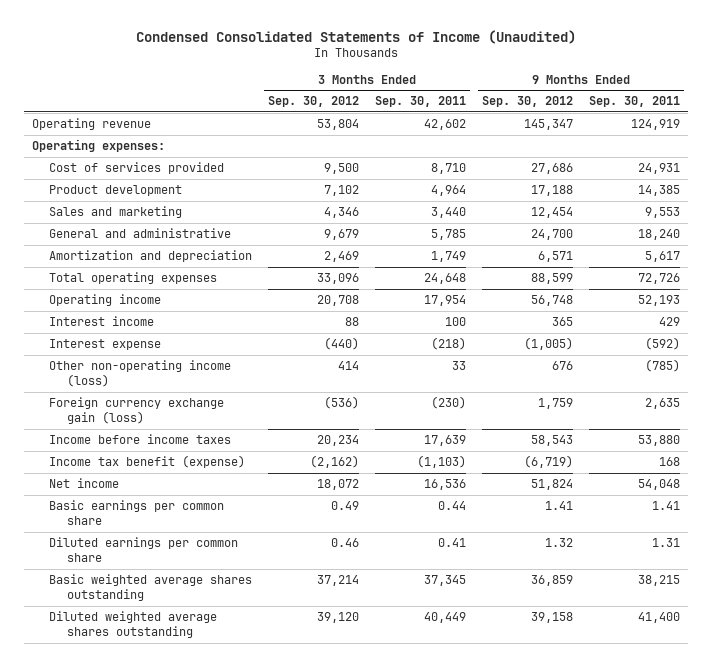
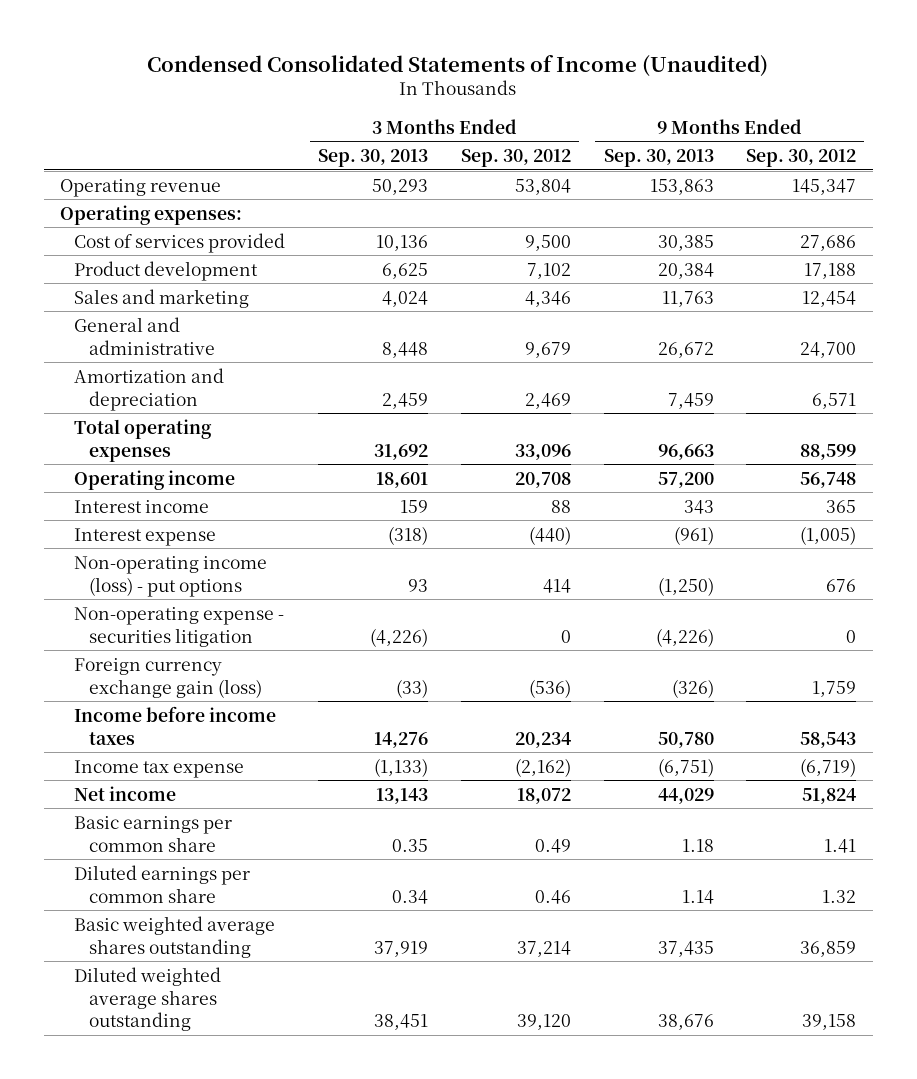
[375,96,467,108] Sep. 30, 2011 -> none
[589,96,681,108] Sep. 30, 2011 -> none
none -> [318,149,429,168] Sep. 30, 2013
none -> [603,149,714,168] Sep. 30, 2013
[49,359,232,387] Other non-operating income (loss) -> [74,555,268,597] Non-operating income (loss) - put options
none -> [74,606,285,647] Non-operating expense - securities litigation
[49,454,246,468] Income tax benefit (expense) -> [74,759,245,778] Income tax expense

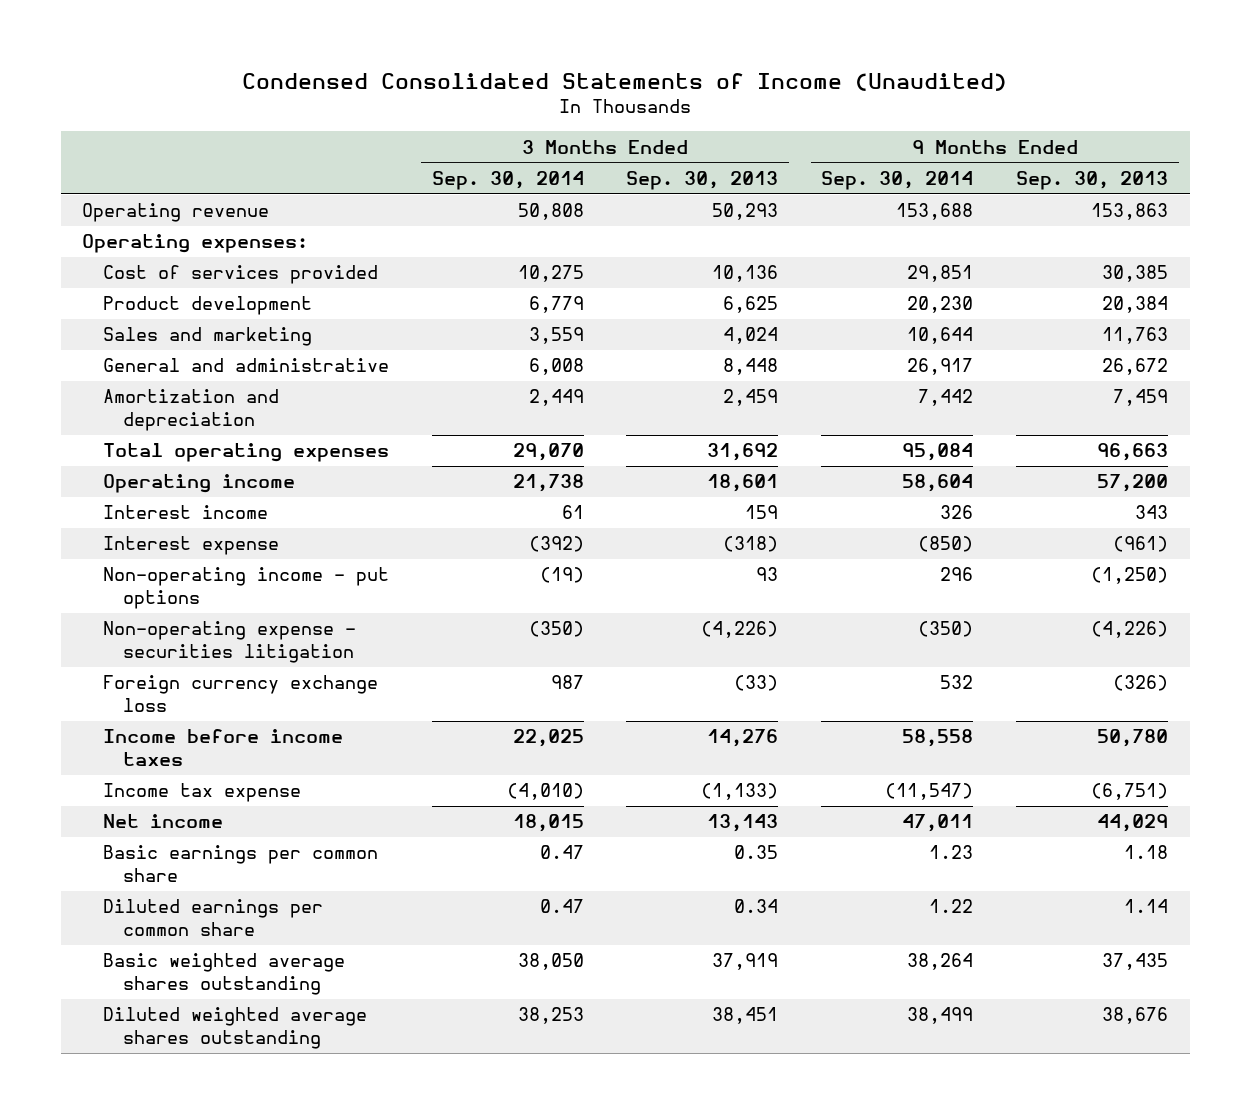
[460,149,571,168] Sep. 30, 2012 -> none
[746,149,857,168] Sep. 30, 2012 -> none
none -> [431,170,584,190] Sep. 30, 2014
none -> [821,170,974,190] Sep. 30, 2014
[74,555,268,597] Non-operating income (loss) - put options -> [102,567,389,609] Non-operating income - put options
[74,657,262,698] Foreign currency exchange gain (loss) -> [102,675,378,712] Foreign currency exchange loss

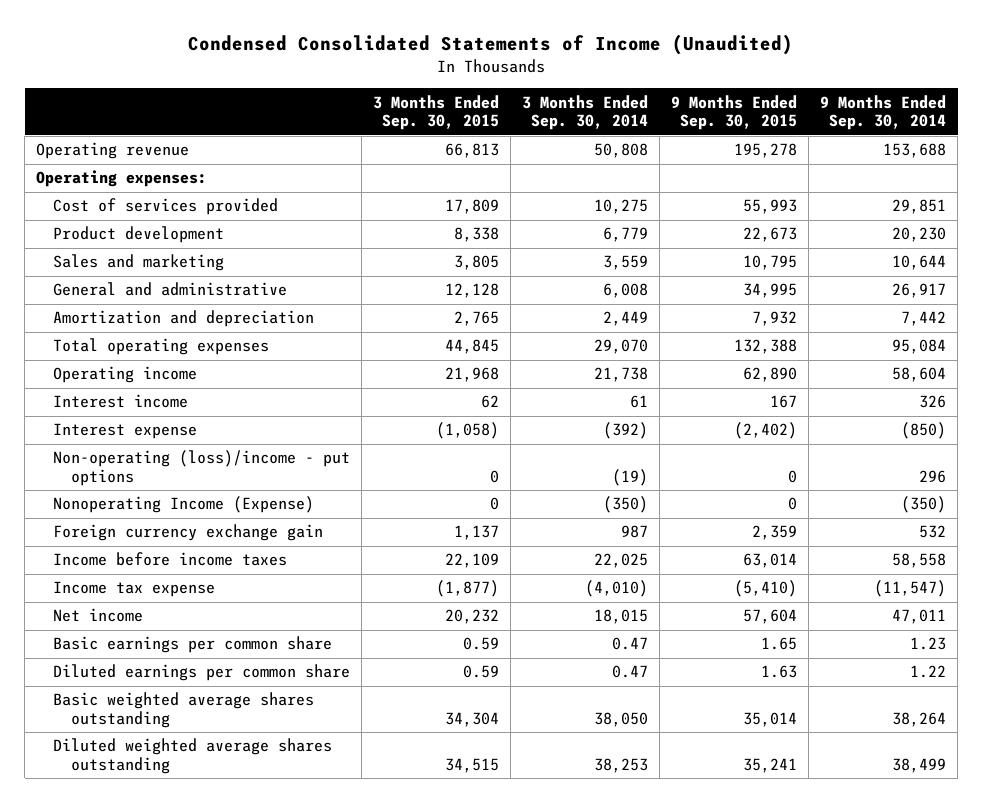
[626,170,779,190] Sep. 30, 2013 -> none
[1016,170,1169,190] Sep. 30, 2013 -> none
none -> [373,94,500,131] 3 Months Ended Sep. 30, 2015
none -> [671,94,798,131] 9 Months Ended Sep. 30, 2015
[102,567,389,609] Non-operating income - put options -> [53,450,351,487] Non-operating (loss)/income - put options
[102,621,356,663] Non-operating expense - securities litigation -> [53,496,315,514] Nonoperating Income (Expense)
[102,675,378,712] Foreign currency exchange loss -> [53,524,324,542] Foreign currency exchange gain

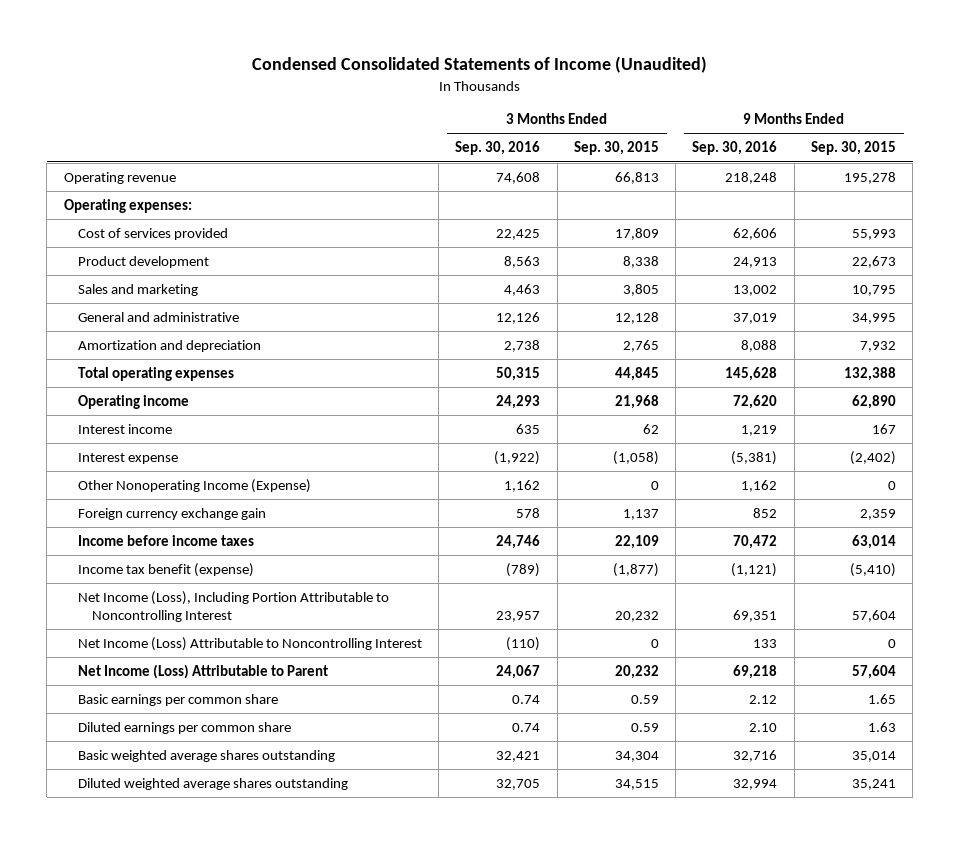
[522,94,649,131] 3 Months Ended Sep. 30, 2014 -> none
[820,94,947,131] 9 Months Ended Sep. 30, 2014 -> none
none -> [455,141,541,156] Sep. 30, 2016
none -> [692,141,778,156] Sep. 30, 2016
[53,496,315,514] Nonoperating Income (Expense) -> none
[53,450,351,487] Non-operating (loss)/income - put options -> [77,478,311,493] Other Nonoperating Income (Expense)
[53,581,216,598] Income tax expense -> [77,562,254,577] Income tax benefit (expense)
none -> [77,590,389,622] Net Income (Loss), Including Portion Attributable to Noncontrolling Interest
none -> [77,636,422,651] Net Income (Loss) Attributable to Noncontrolling Interest
[53,608,144,623] Net income -> [77,663,328,679] Net Income (Loss) Attributable to Parent

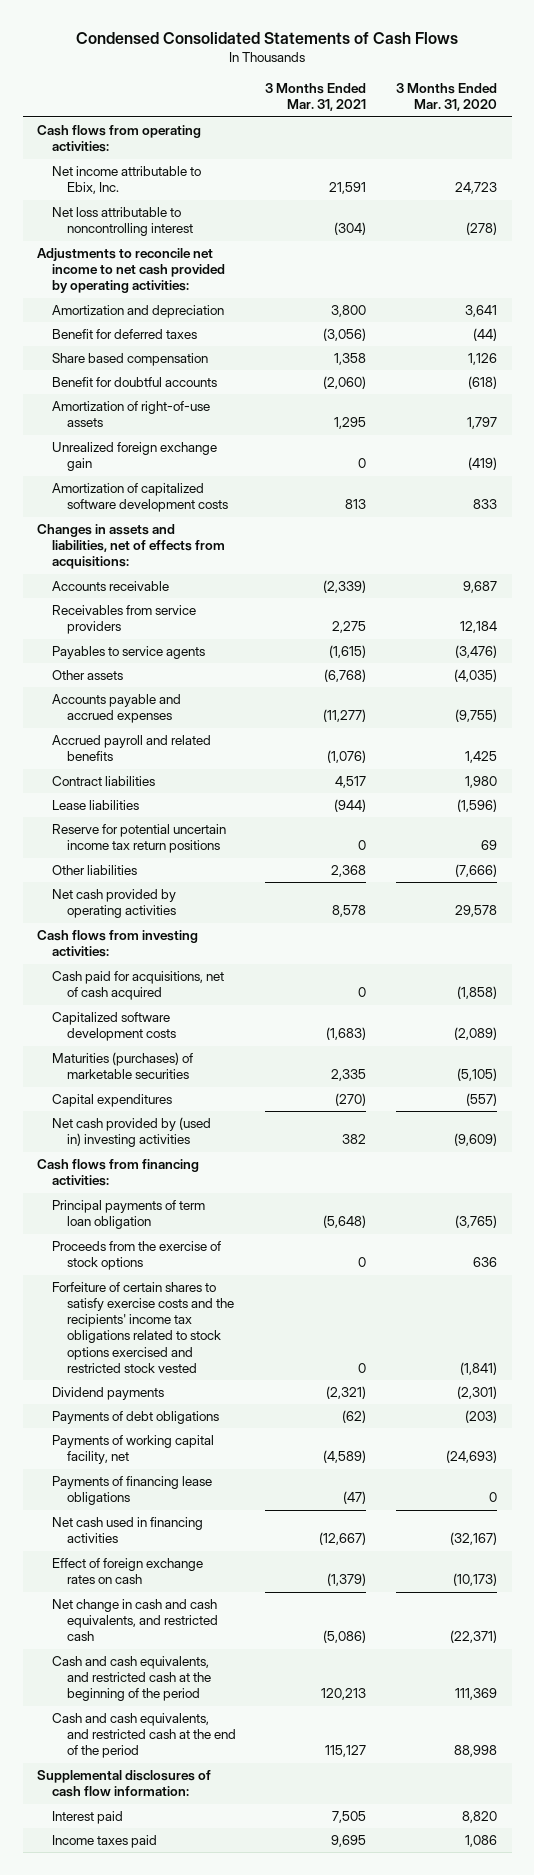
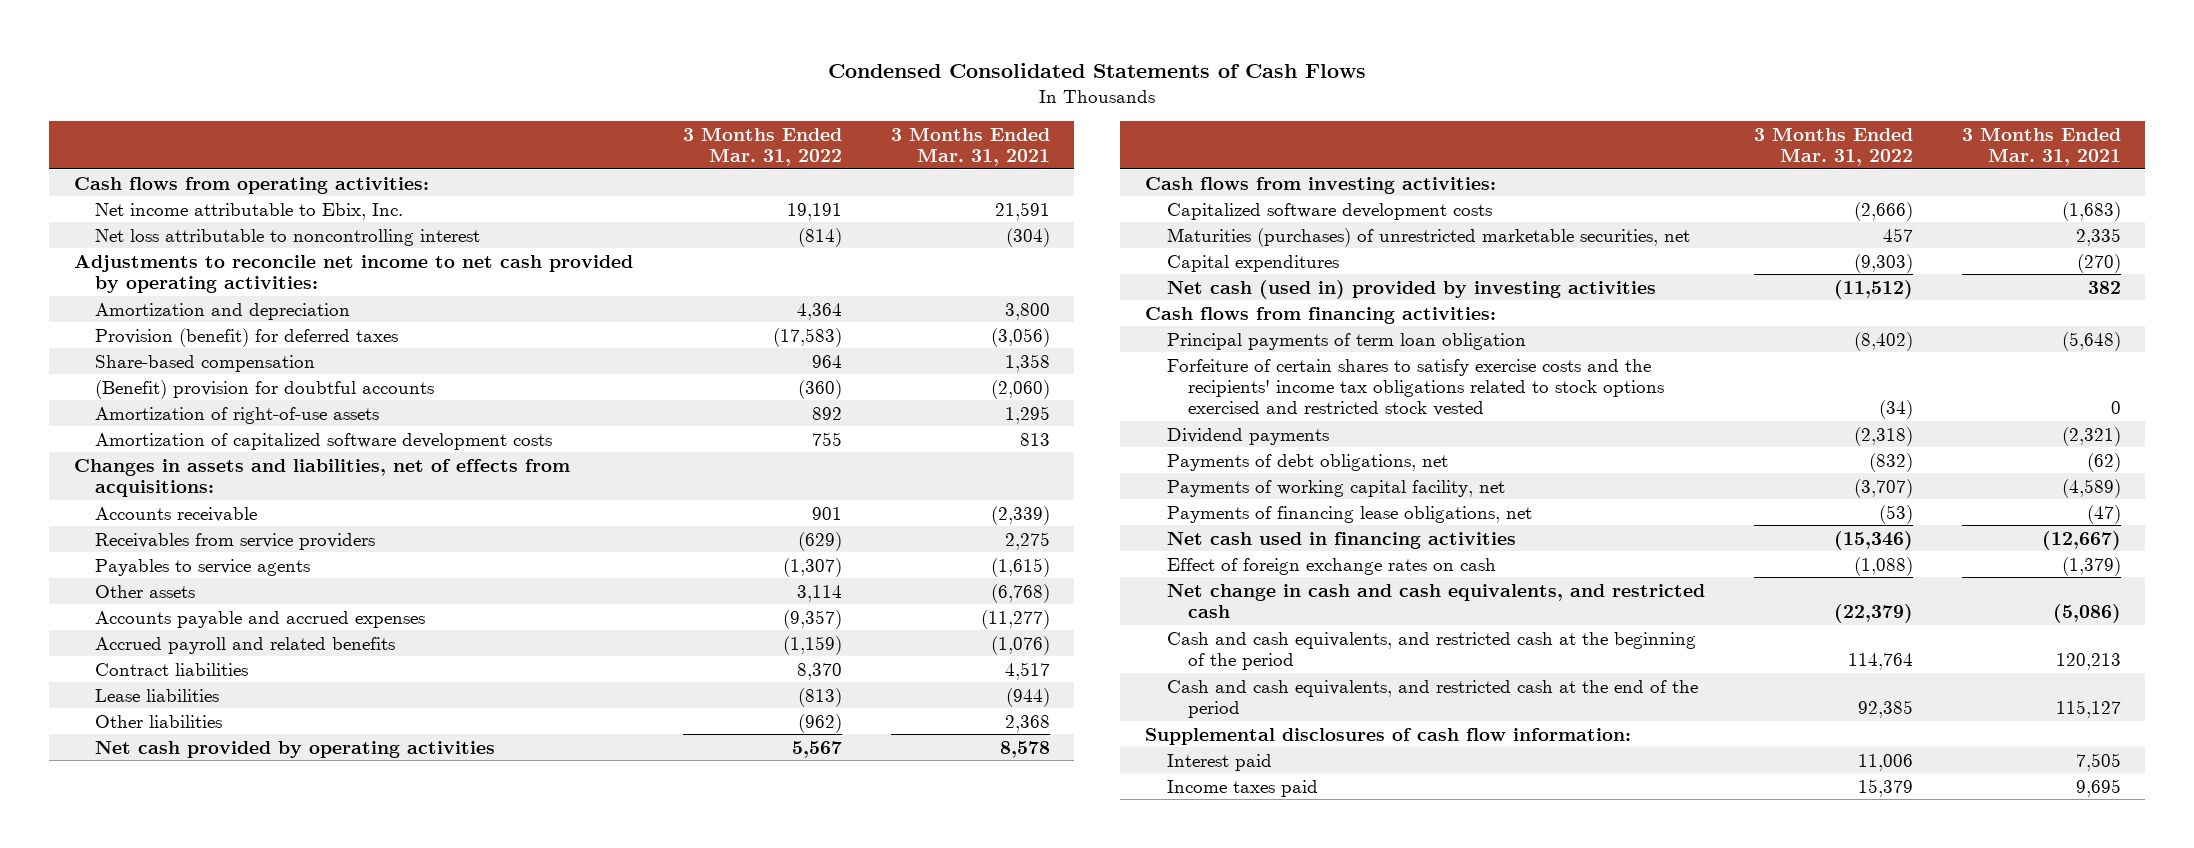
[396,83,498,112] 3 Months Ended Mar. 31, 2020 -> none
none -> [682,126,842,166] 3 Months Ended Mar. 31, 2022
[51,329,197,340] Benefit for deferred taxes -> [95,327,399,347] Provision (benefit) for deferred taxes
[51,353,208,367] Share based compensation -> [95,354,316,372] Share-based compensation
[51,377,217,388] Benefit for doubtful accounts -> [95,379,435,399] (Benefit) provision for doubtful accounts
[51,442,217,472] Unrealized foreign exchange gain -> none
[51,824,226,854] Reserve for potential uncertain income tax return positions -> none
[51,971,224,1001] Cash paid for acquisitions, net of cash acquired -> none
[51,1052,193,1080] Maturities (purchases) of marketable securities -> [1166,227,1690,247] Maturities (purchases) of unrestricted marketable securities, net
[51,1117,211,1148] Net cash provided by (used in) investing activities -> [1166,279,1656,299] Net cash (used in) provided by investing activities
[51,1241,221,1271] Proceeds from the exercise of stock options -> none
[51,1411,219,1425] Payments of debt obligations -> [1166,453,1448,471] Payments of debt obligations, net
[51,1476,212,1506] Payments of financing lease obligations -> [1166,505,1532,523] Payments of financing lease obligations, net

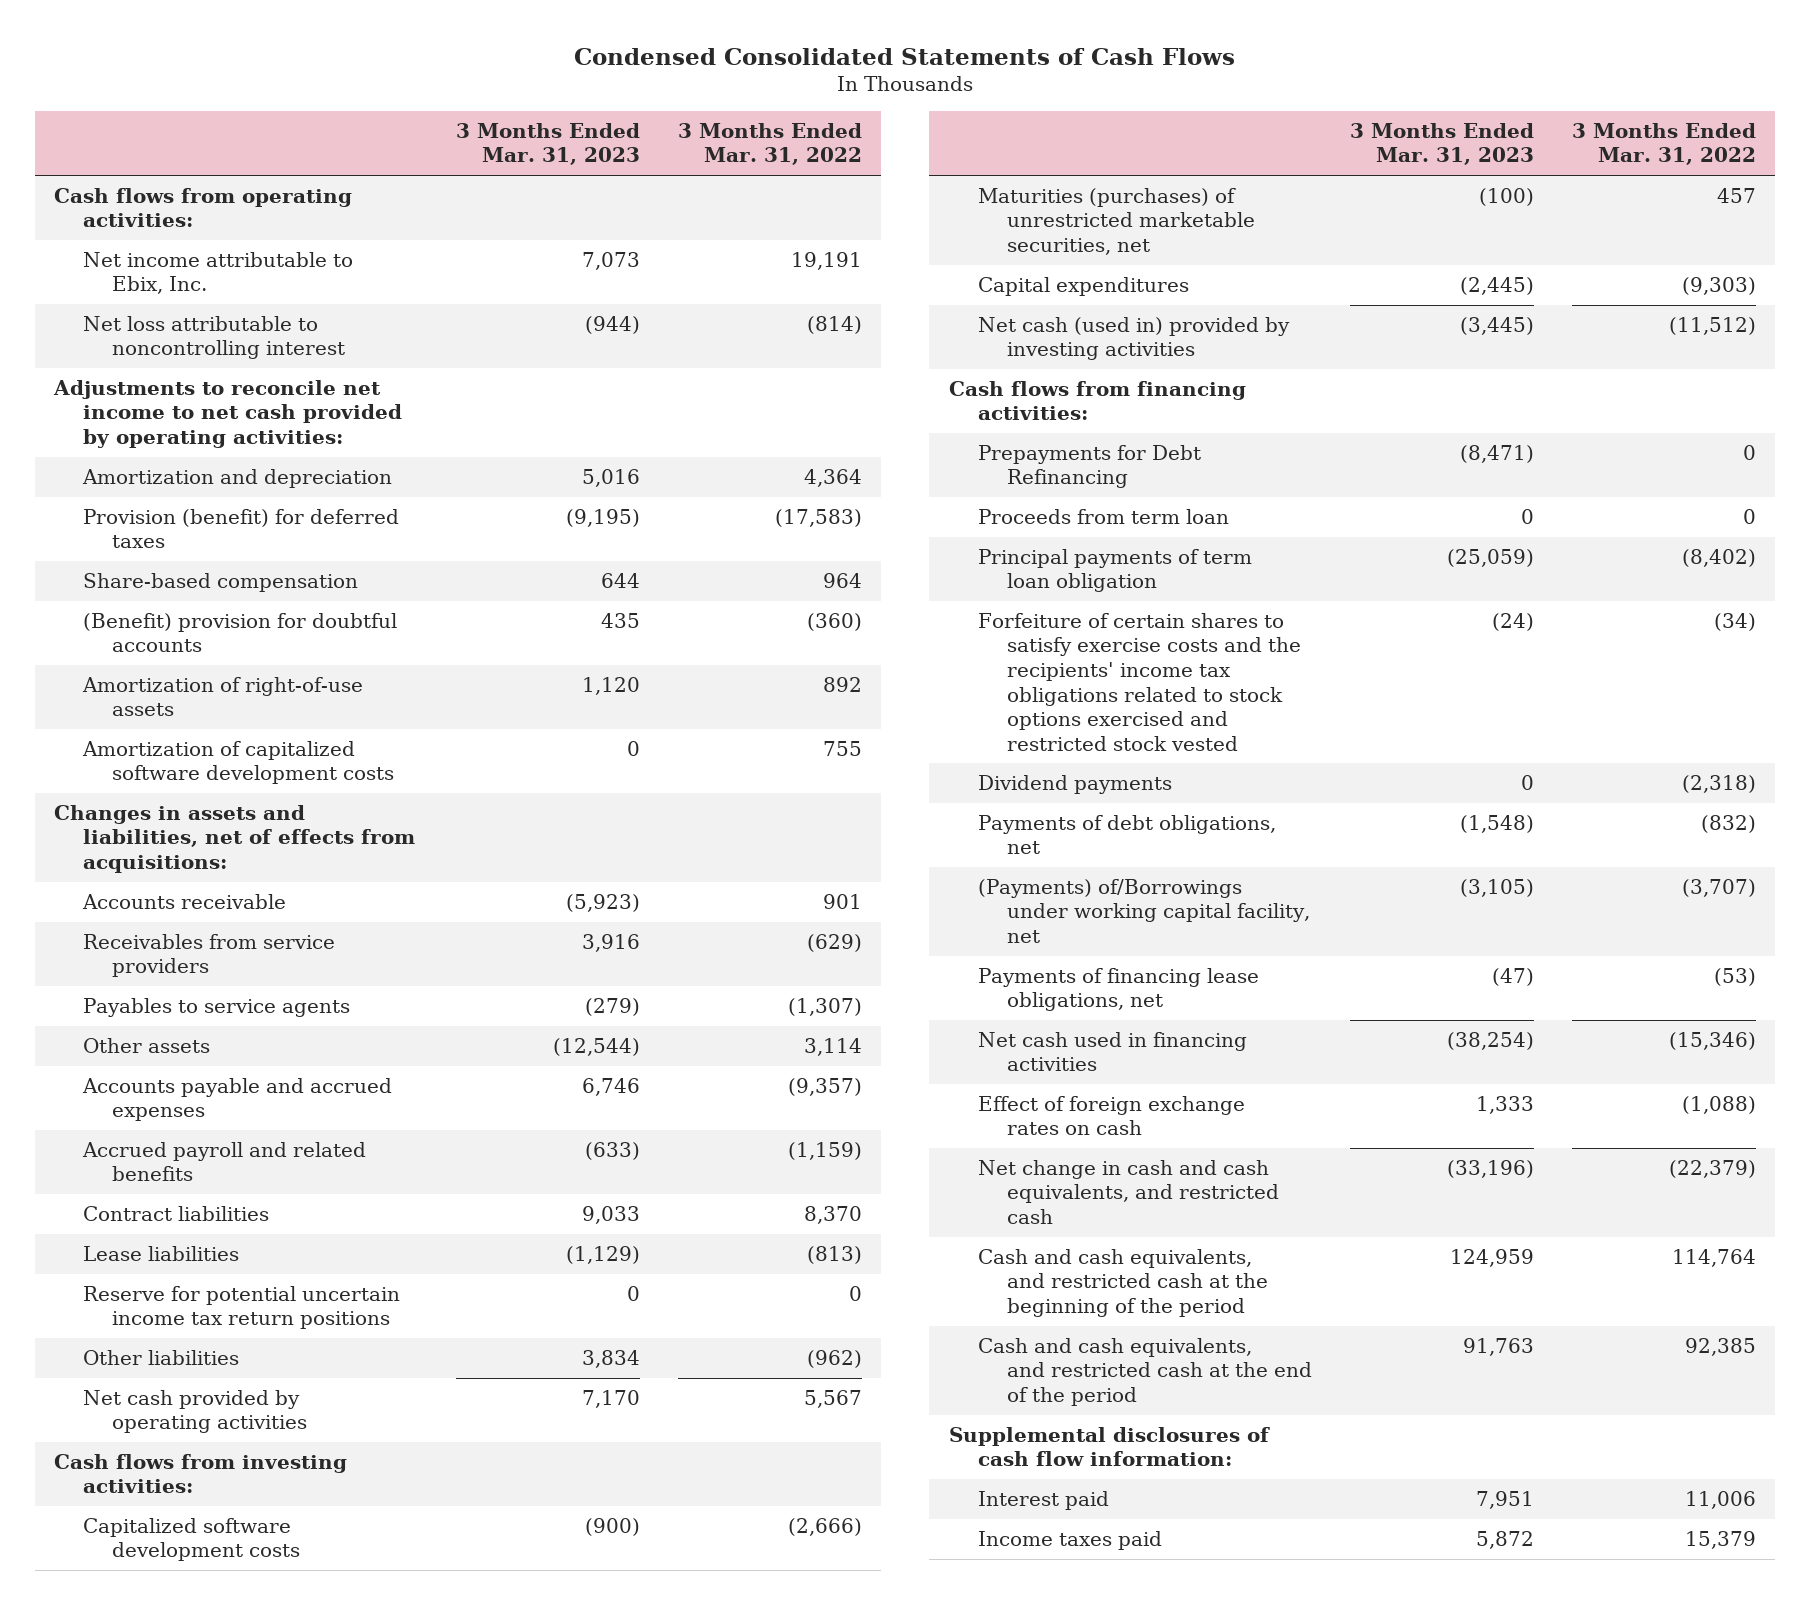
[890,126,1050,166] 3 Months Ended Mar. 31, 2021 -> none
none -> [455,122,640,166] 3 Months Ended Mar. 31, 2023
none -> [83,1285,401,1330] Reserve for potential uncertain income tax return positions
none -> [977,444,1201,489] Prepayments for Debt Refinancing
none -> [977,508,1229,524] Proceeds from term loan
[1166,479,1505,497] Payments of working capital facility, net -> [977,878,1310,944] (Payments) of/Borrowings under working capital facility, net

